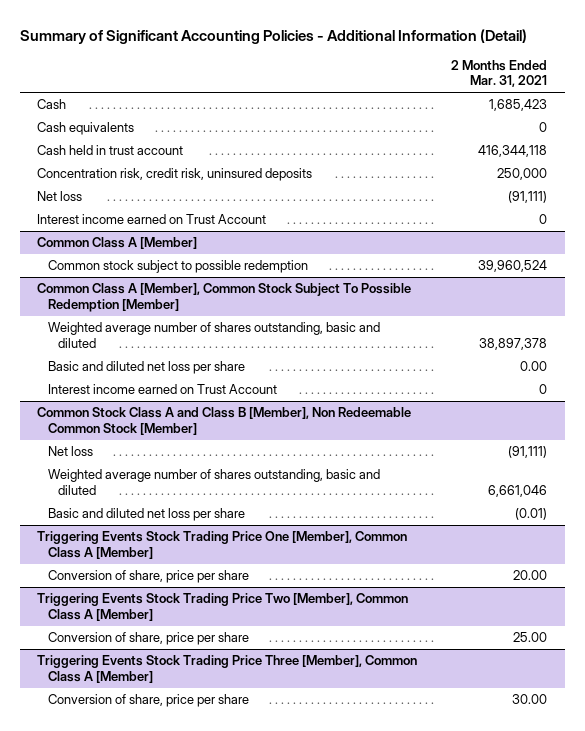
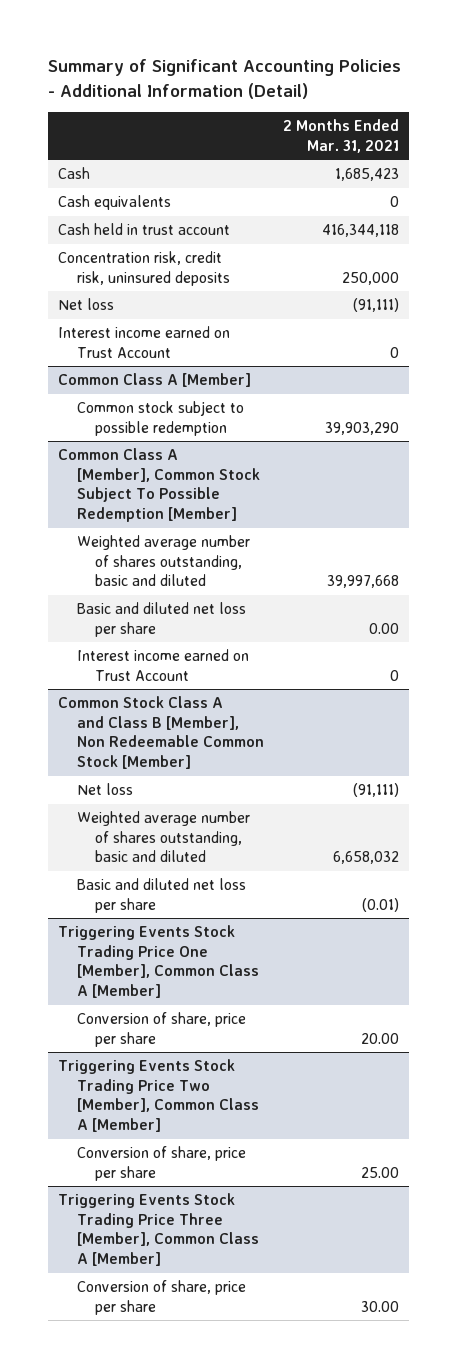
[478,260,548,273] 39,960,524 -> [325,421,400,435] 39,903,290
[479,337,548,350] 38,897,378 -> [327,575,400,589] 39,997,668
[488,484,548,497] 6,661,046 -> [333,851,400,865] 6,658,032

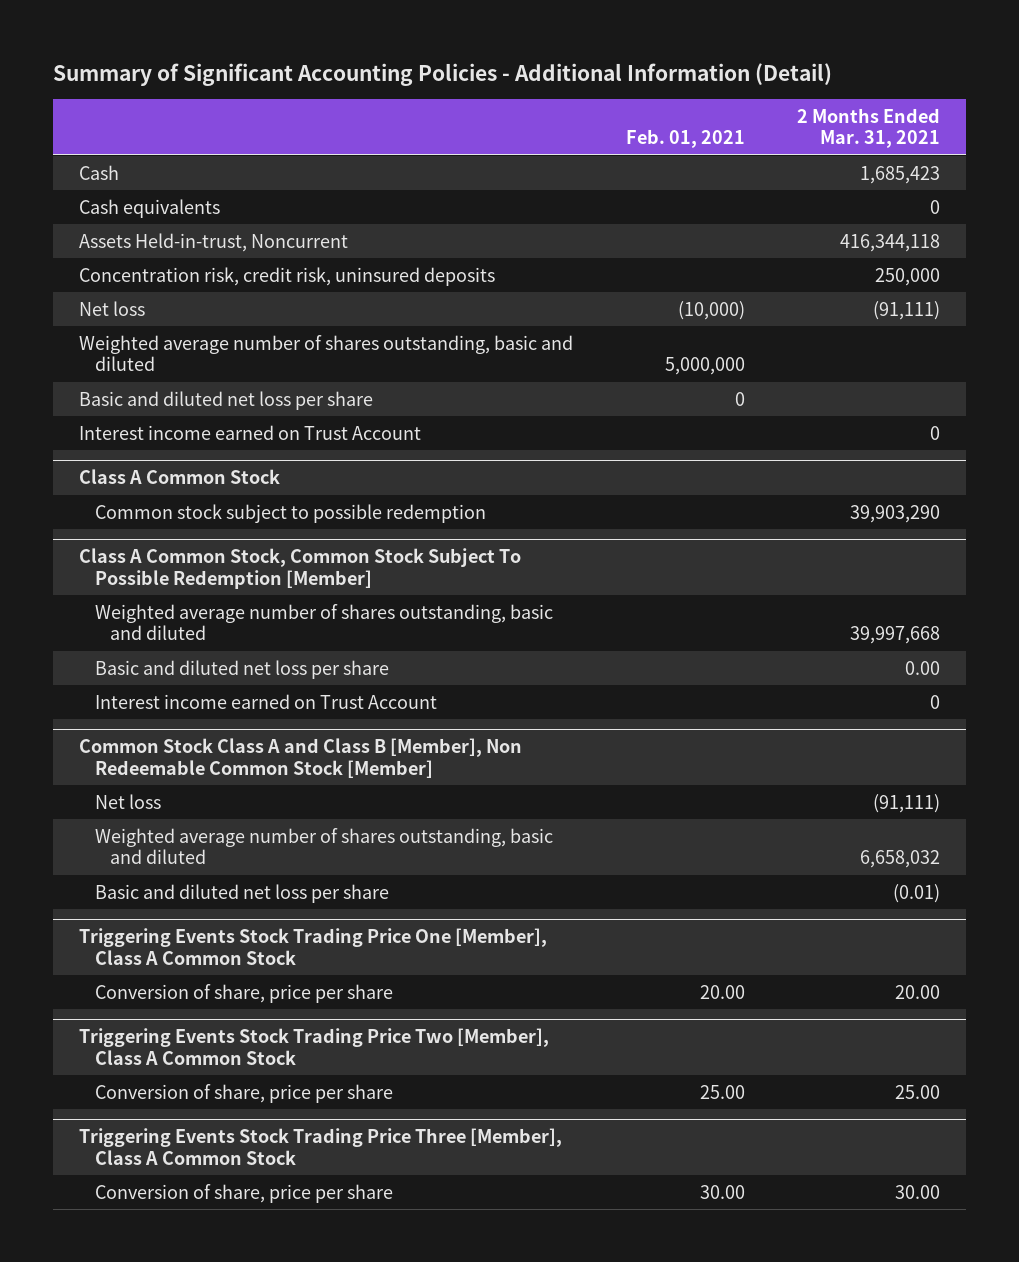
none -> [625,129,745,149] Feb. 01, 2021
[58,223,231,236] Cash held in trust account -> [79,232,349,252] Assets Held-in-trust, Noncurrent
none -> [79,334,574,372] Weighted average number of shares outstanding, basic and diluted
none -> [79,390,374,410] Basic and diluted net loss per share
[58,373,252,388] Common Class A [Member] -> [79,469,281,485] Class A Common Stock
[58,448,260,522] Common Class A [Member], Common Stock Subject To Possible Redemption [Member] -> [79,548,522,590] Class A Common Stock, Common Stock Subject To Possible Redemption [Member]
[58,925,259,998] Triggering Events Stock Trading Price One [Member], Common Class A [Member] -> [79,928,548,966] Triggering Events Stock Trading Price One [Member], Class A Common Stock
[58,1059,259,1132] Triggering Events Stock Trading Price Two [Member], Common Class A [Member] -> [79,1028,550,1066] Triggering Events Stock Trading Price Two [Member], Class A Common Stock
[58,1193,259,1266] Triggering Events Stock Trading Price Three [Member], Common Class A [Member] -> [79,1128,563,1166] Triggering Events Stock Trading Price Three [Member], Class A Common Stock

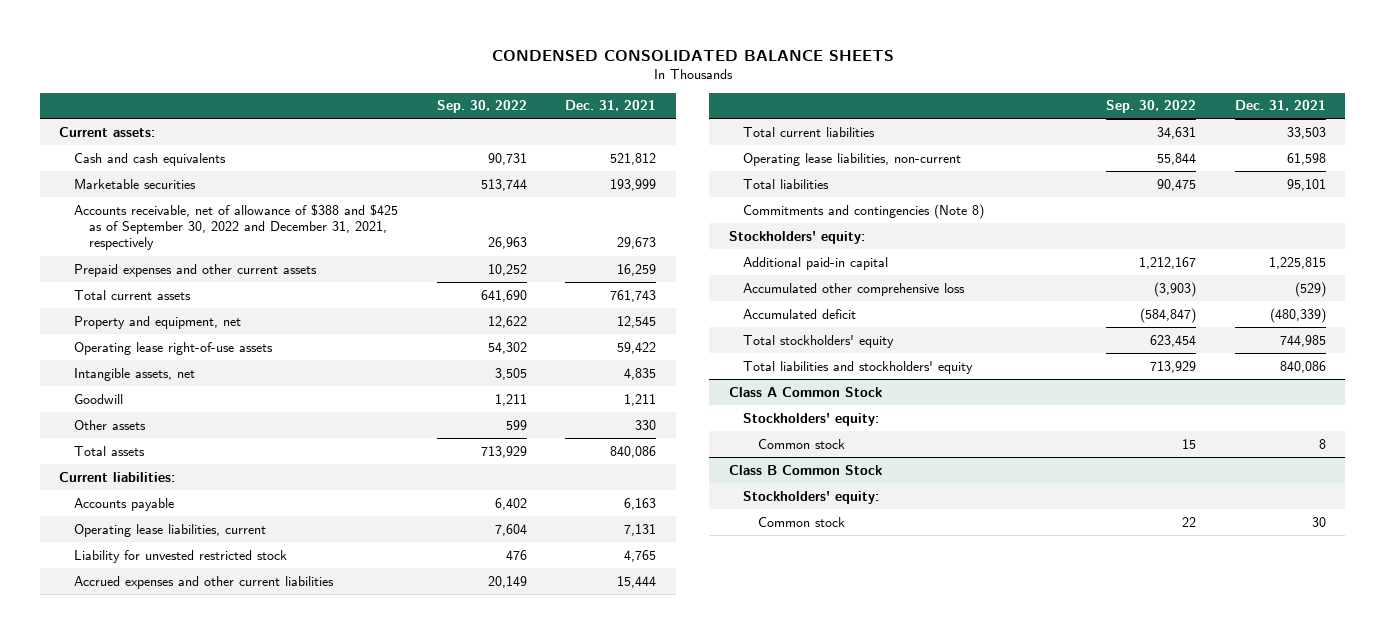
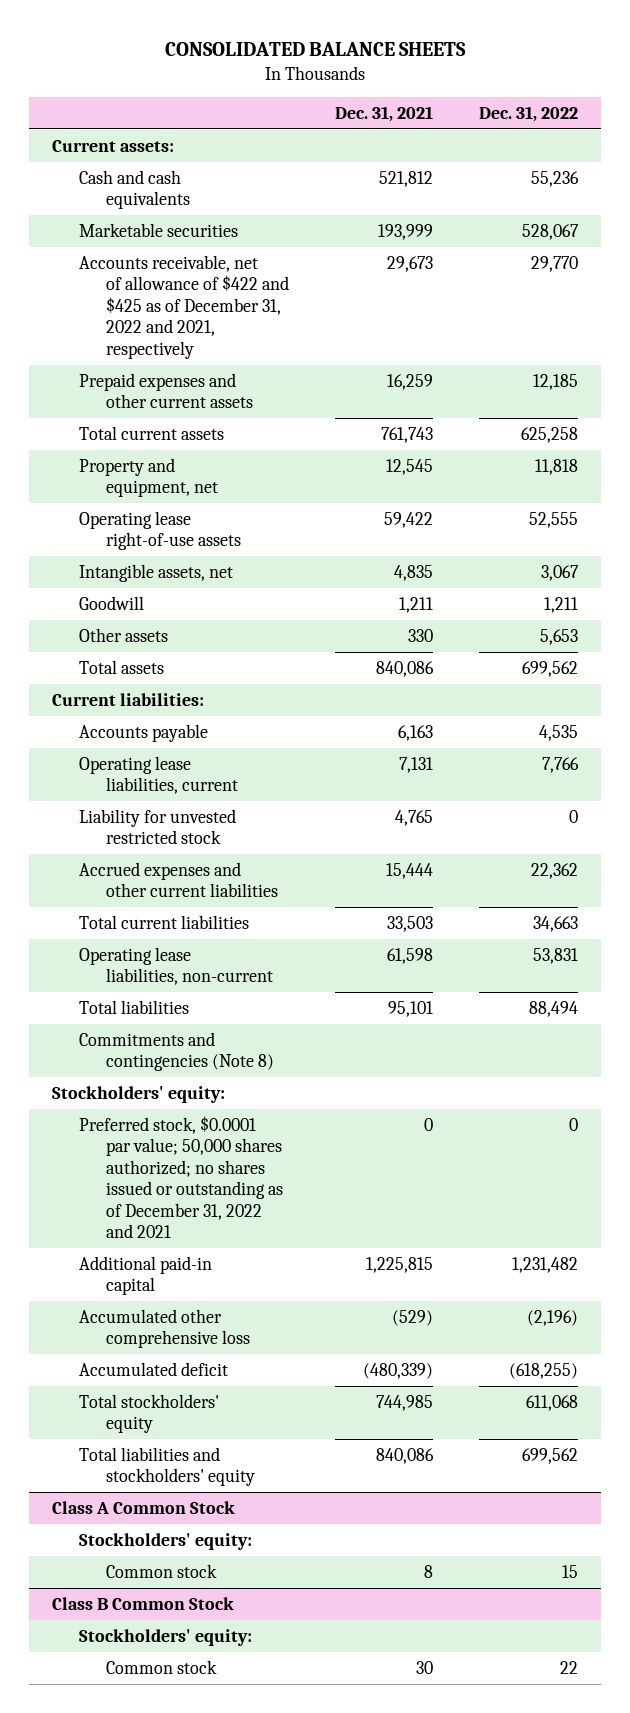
[491,49,894,61] CONDENSED CONSOLIDATED BALANCE SHEETS -> [165,42,467,57] CONSOLIDATED BALANCE SHEETS
[436,100,527,114] Sep. 30, 2022 -> none
none -> [479,105,579,122] Dec. 31, 2022
[73,203,398,251] Accounts receivable, net of allowance of $388 and $425 as of September 30, 2022 and December 31, 2021, respectively -> [79,254,290,359] Accounts receivable, net of allowance of $422 and $425 as of December 31, 2022 and 2021, respectively
none -> [79,1115,284,1239] Preferred stock, $0.0001 par value; 50,000 shares authorized; no shares issued or outstanding as of December 31, 2022 and 2021

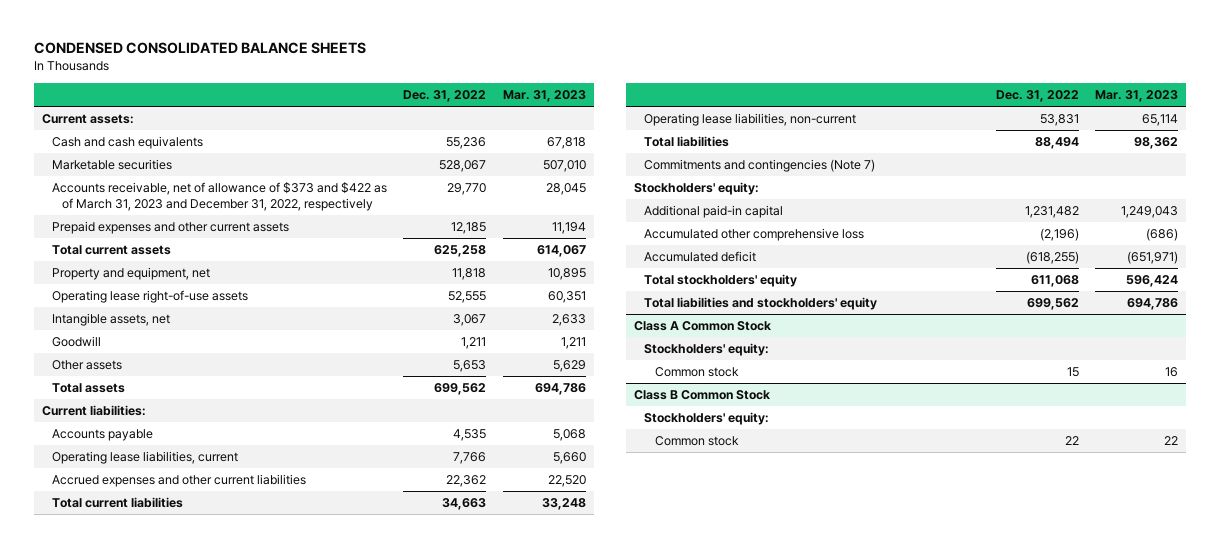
[165,42,467,57] CONSOLIDATED BALANCE SHEETS -> [33,42,366,55] CONDENSED CONSOLIDATED BALANCE SHEETS
[335,105,434,122] Dec. 31, 2021 -> none
none -> [502,90,586,103] Mar. 31, 2023
[79,254,290,359] Accounts receivable, net of allowance of $422 and $425 as of December 31, 2022 and 2021, respectively -> [52,182,388,211] Accounts receivable, net of allowance of $373 and $422 as of March 31, 2023 and December 31, 2022, respectively
[79,808,237,845] Liability for unvested restricted stock -> none
[79,1031,275,1072] Commitments and contingencies (Note 8) -> [644,159,876,173] Commitments and contingencies (Note 7)
[79,1115,284,1239] Preferred stock, $0.0001 par value; 50,000 shares authorized; no shares issued or outstanding as of December 31, 2022 and 2021 -> none

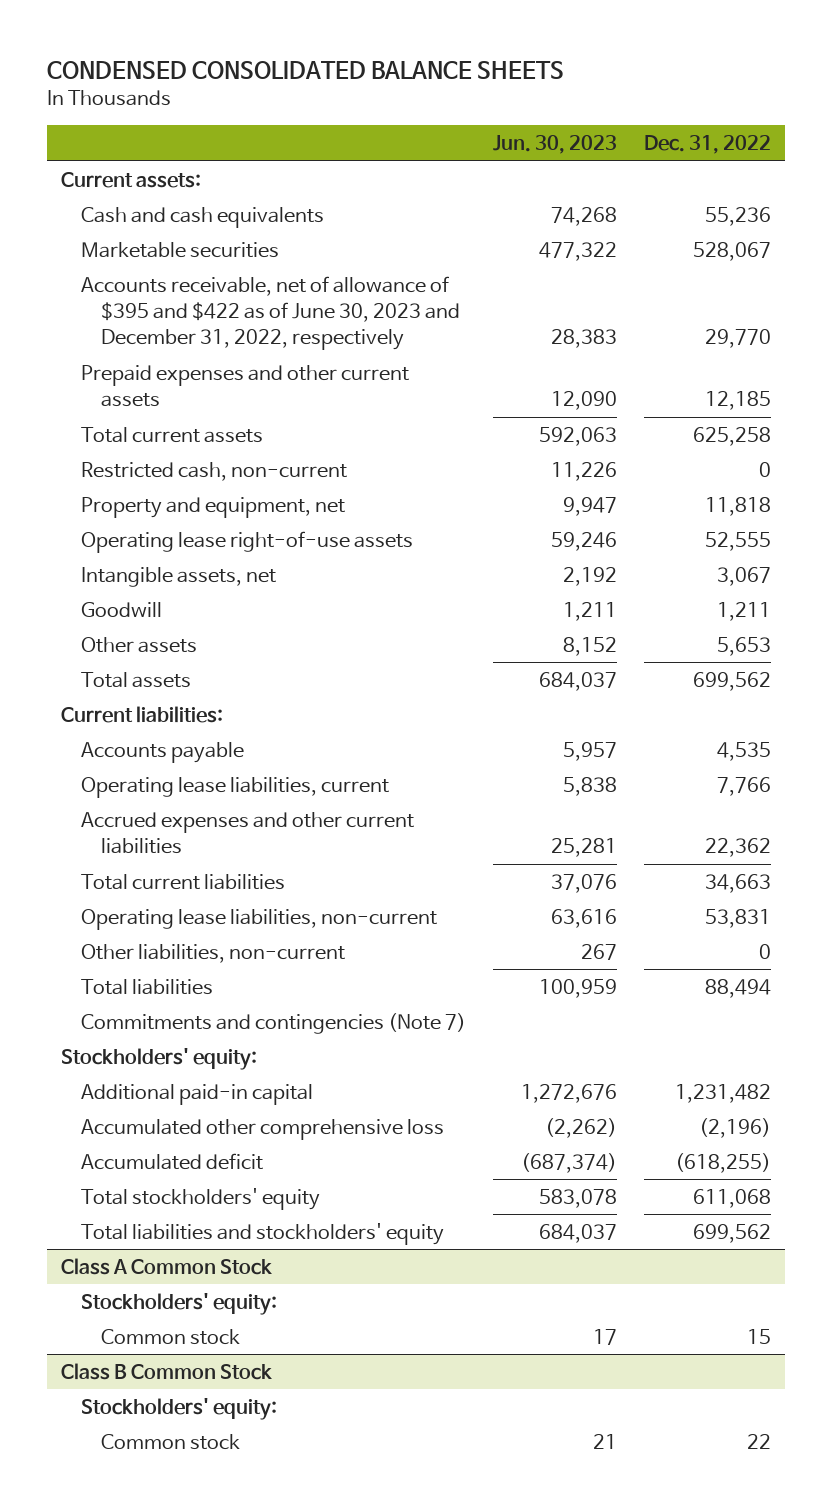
[502,90,586,103] Mar. 31, 2023 -> none
none -> [492,135,617,155] Jun. 30, 2023
[52,182,388,211] Accounts receivable, net of allowance of $373 and $422 as of March 31, 2023 and December 31, 2022, respectively -> [80,275,460,350] Accounts receivable, net of allowance of $395 and $422 as of June 30, 2023 and December 31, 2022, respectively
none -> [80,461,347,481] Restricted cash, non-current
none -> [80,943,345,963] Other liabilities, non-current

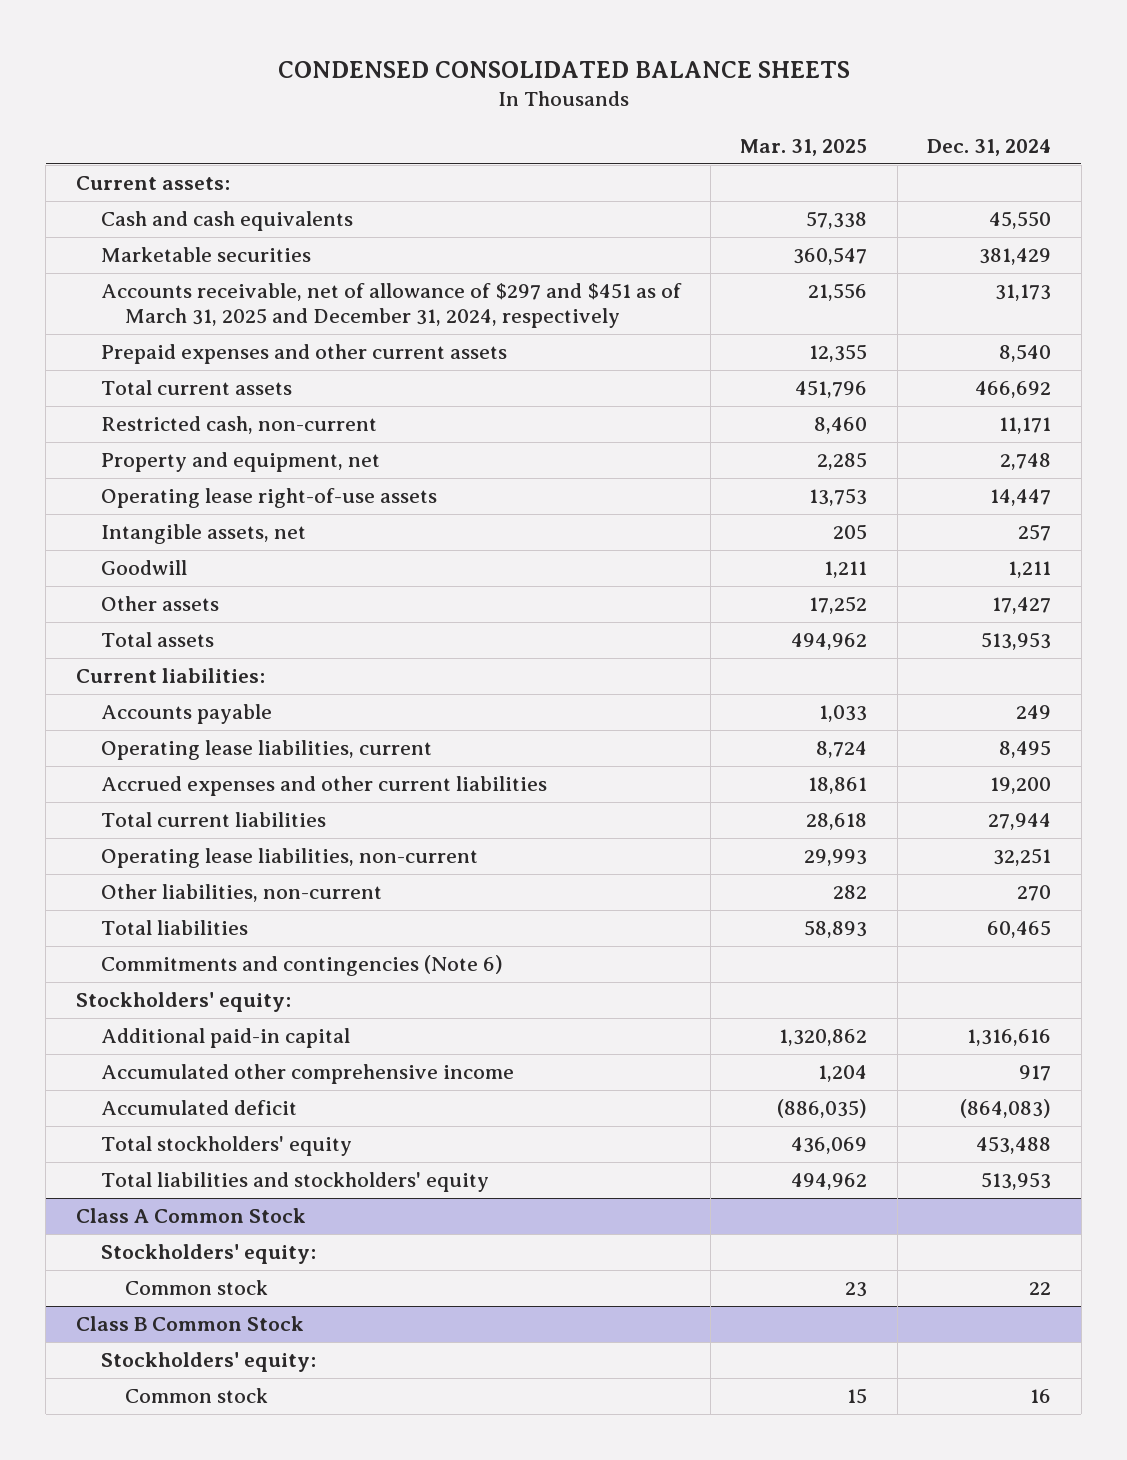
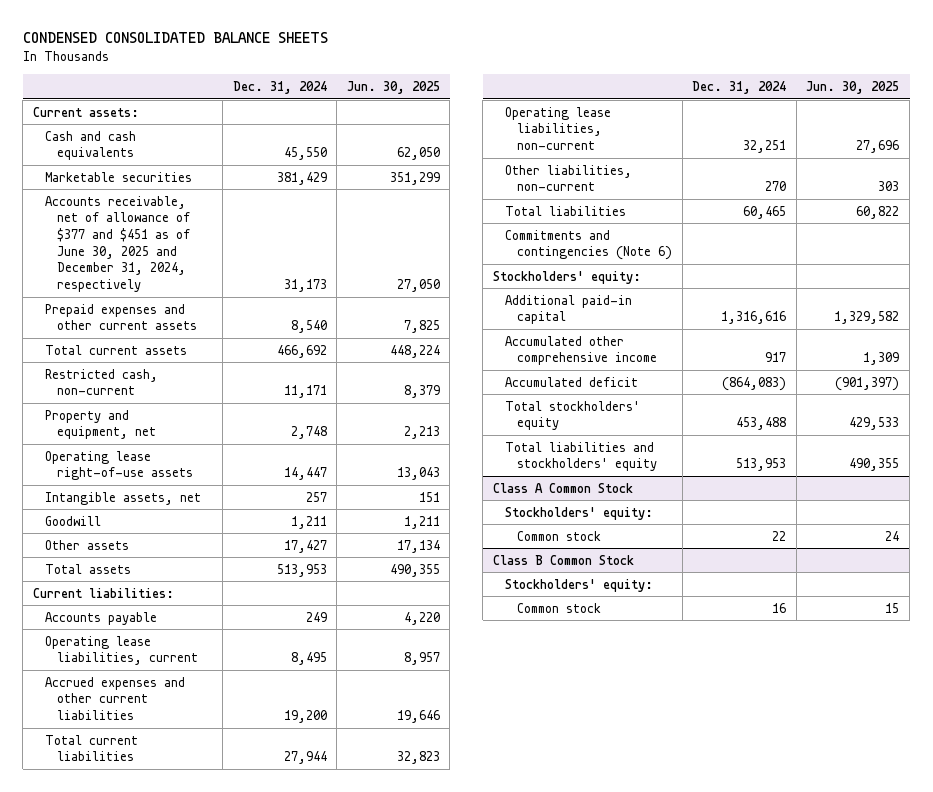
[740,138,868,156] Mar. 31, 2025 -> none
none -> [346,80,440,94] Jun. 30, 2025
[100,283,682,328] Accounts receivable, net of allowance of $297 and $451 as of March 31, 2025 and December 31, 2024, respectively -> [45,195,191,292] Accounts receivable, net of allowance of $377 and $451 as of June 30, 2025 and December 31, 2024, respectively

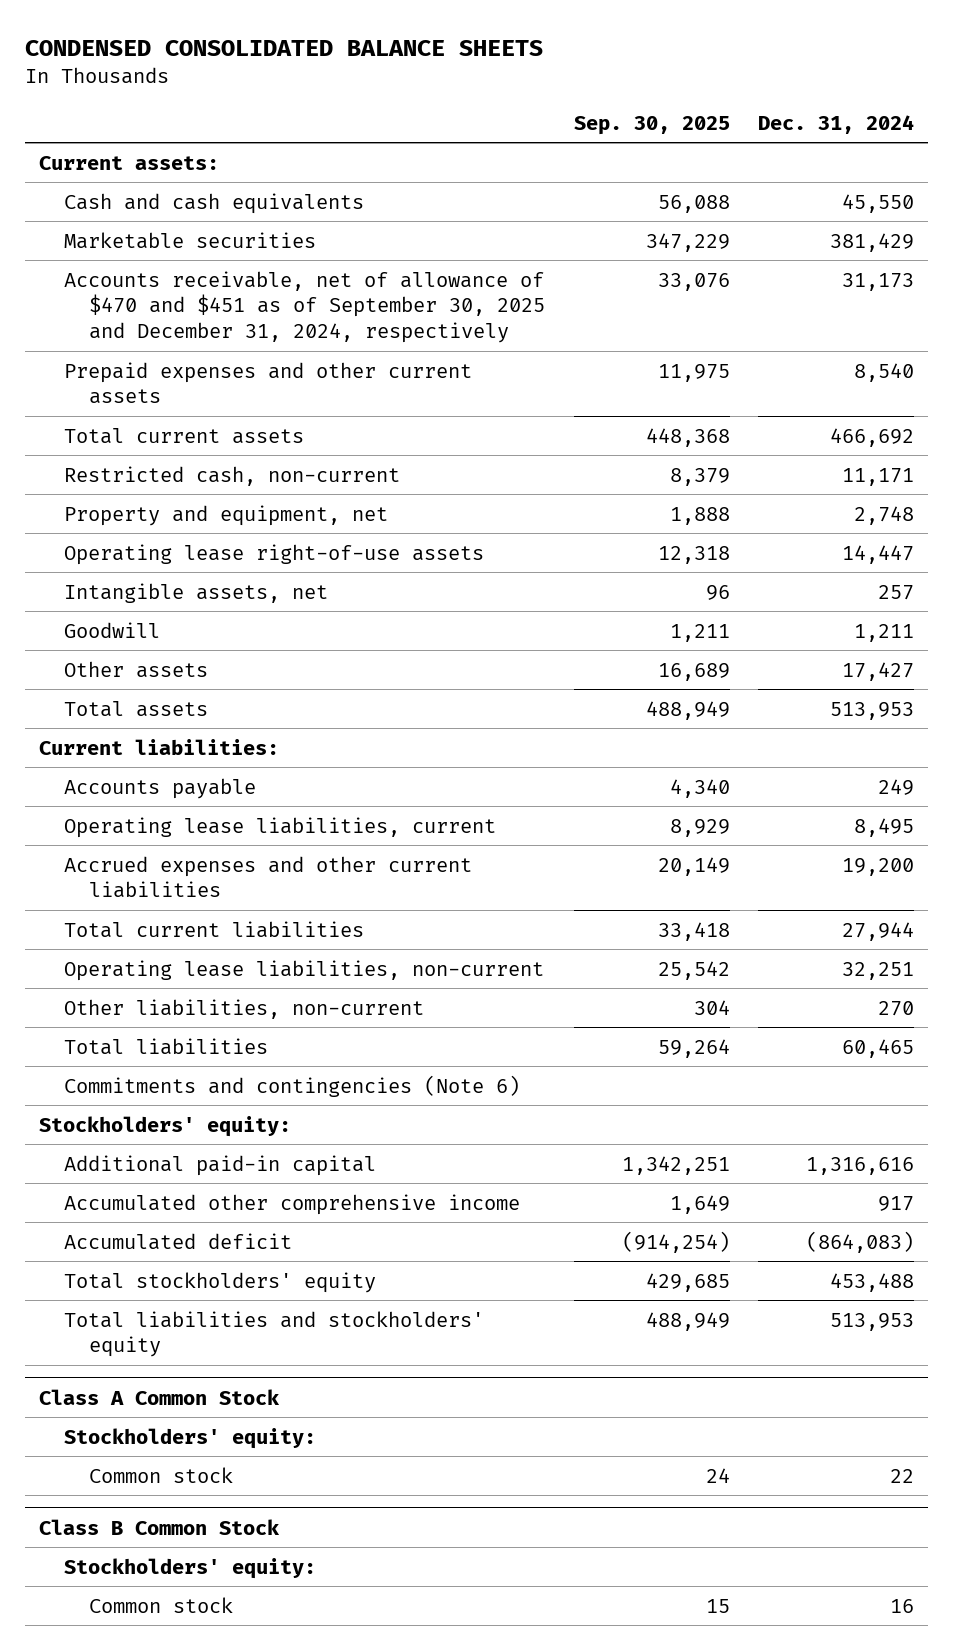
[346,80,440,94] Jun. 30, 2025 -> none
none -> [573,115,730,135] Sep. 30, 2025
[45,195,191,292] Accounts receivable, net of allowance of $377 and $451 as of June 30, 2025 and December 31, 2024, respectively -> [64,270,546,344] Accounts receivable, net of allowance of $470 and $451 as of September 30, 2025 and December 31, 2024, respectively

